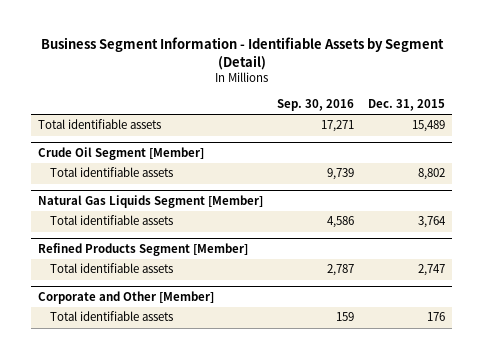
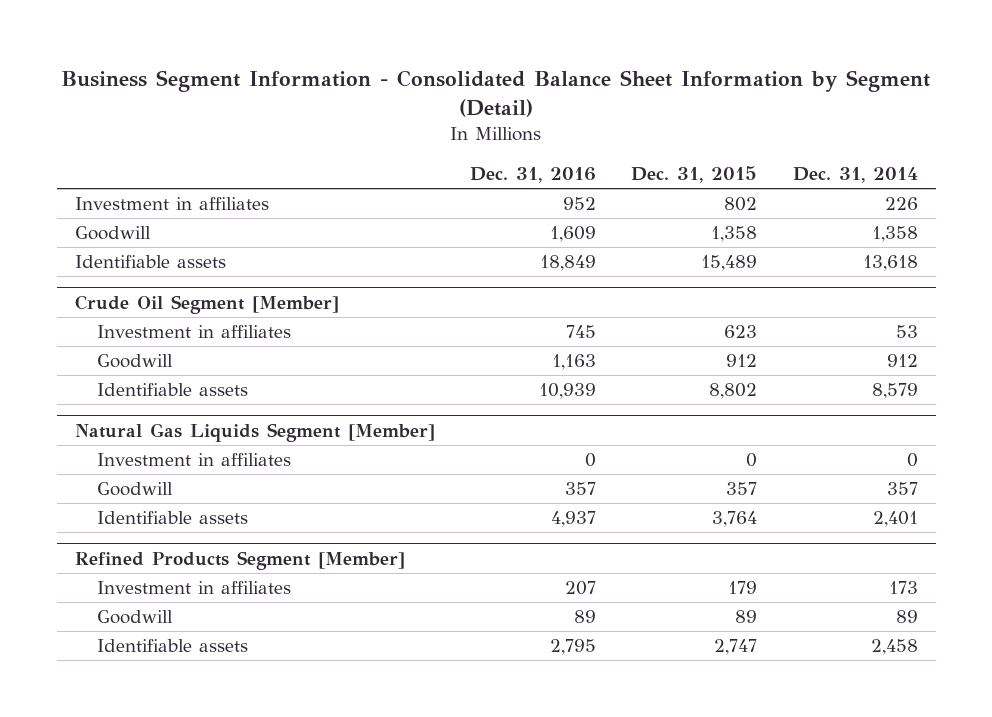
[40,37,444,71] Business Segment Information - Identifiable Assets by Segment (Detail) -> [61,69,931,118] Business Segment Information - Consolidated Balance Sheet Information by Segment (Detail)
[277,99,355,112] Sep. 30, 2016 -> none
none -> [469,167,596,184] Dec. 31, 2016
none -> [792,167,918,184] Dec. 31, 2014
none -> [74,196,269,210] Investment in affiliates
none -> [74,225,151,240] Goodwill
[38,119,162,130] Total identifiable assets -> [74,254,226,268] Identifiable assets
none -> [96,324,291,338] Investment in affiliates
none -> [96,353,173,368] Goodwill
[49,167,173,178] Total identifiable assets -> [96,382,248,396] Identifiable assets
none -> [96,452,291,466] Investment in affiliates
none -> [96,481,173,496] Goodwill
[49,215,173,226] Total identifiable assets -> [96,510,248,524] Identifiable assets
[38,291,215,305] Corporate and Other [Member] -> none
[49,311,173,322] Total identifiable assets -> none
none -> [96,580,291,594] Investment in affiliates
none -> [96,609,173,624] Goodwill
[49,263,173,274] Total identifiable assets -> [96,638,248,652] Identifiable assets

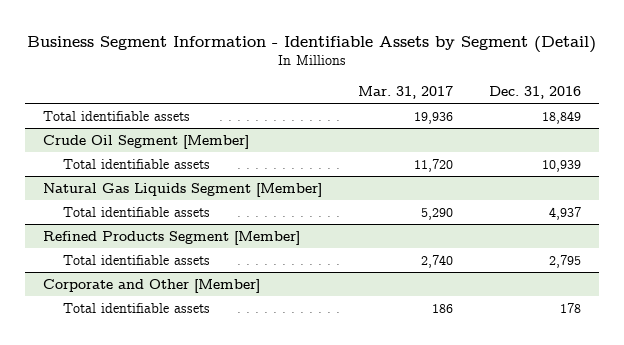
[61,69,931,118] Business Segment Information - Consolidated Balance Sheet Information by Segment (Detail) -> [27,35,597,53] Business Segment Information - Identifiable Assets by Segment (Detail)
[631,166,758,184] Dec. 31, 2015 -> none
[792,167,918,184] Dec. 31, 2014 -> none
none -> [358,85,454,99] Mar. 31, 2017
[74,196,269,210] Investment in affiliates -> none
[74,225,151,240] Goodwill -> none
[74,254,226,268] Identifiable assets -> [43,110,191,121] Total identifiable assets
[96,324,291,338] Investment in affiliates -> none
[96,353,173,368] Goodwill -> none
[96,382,248,396] Identifiable assets -> [63,158,211,169] Total identifiable assets
[96,452,291,466] Investment in affiliates -> none
[96,481,173,496] Goodwill -> none
[96,510,248,524] Identifiable assets -> [63,206,211,217] Total identifiable assets
[96,580,291,594] Investment in affiliates -> none
[96,609,173,624] Goodwill -> none
[96,638,248,652] Identifiable assets -> [63,254,211,265] Total identifiable assets
none -> [43,278,261,293] Corporate and Other [Member]
none -> [63,302,211,313] Total identifiable assets

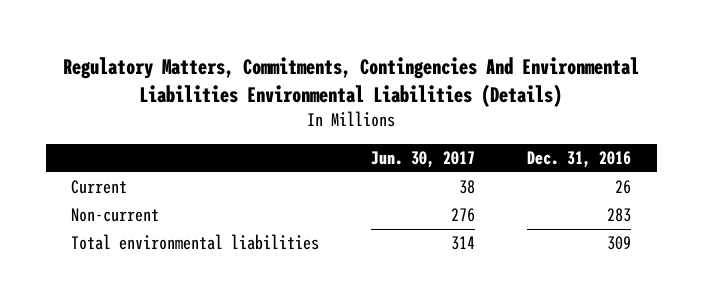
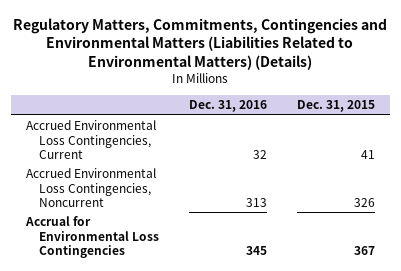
[63,56,640,107] Regulatory Matters, Commitments, Contingencies And Environmental Liabilities Environmental Liabilities (Details) -> [13,17,388,70] Regulatory Matters, Commitments, Contingencies and Environmental Matters (Liabilities Related to Environmental Matters) (Details)
[371,151,476,169] Jun. 30, 2017 -> none
none -> [296,100,375,113] Dec. 31, 2015
[71,208,160,223] Non-current -> none
[71,234,320,251] Total environmental liabilities -> none
[71,180,128,195] Current -> [26,120,157,159] Accrued Environmental Loss Contingencies, Current
[615,180,632,195] 26 -> [252,149,267,159] 32
none -> [26,168,157,207] Accrued Environmental Loss Contingencies, Noncurrent
none -> [25,216,159,258] Accrual for Environmental Loss Contingencies

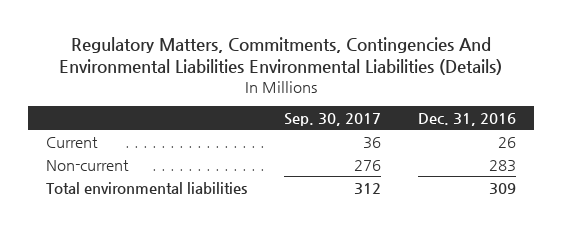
[13,17,388,70] Regulatory Matters, Commitments, Contingencies and Environmental Matters (Liabilities Related to Environmental Matters) (Details) -> [58,36,502,76] Regulatory Matters, Commitments, Contingencies And Environmental Liabilities Environmental Liabilities (Details)
[296,100,375,113] Dec. 31, 2015 -> none
none -> [283,112,381,126] Sep. 30, 2017
[26,168,157,207] Accrued Environmental Loss Contingencies, Noncurrent -> none
[25,216,159,258] Accrual for Environmental Loss Contingencies -> none
[26,120,157,159] Accrued Environmental Loss Contingencies, Current -> [46,136,99,148] Current
[252,149,267,159] 32 -> [497,136,516,148] 26
none -> [46,159,130,171] Non-current
none -> [46,181,248,194] Total environmental liabilities

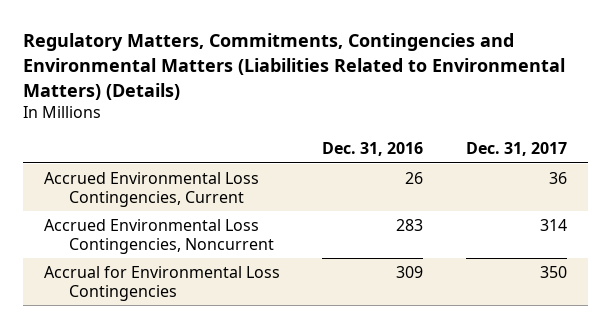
[58,36,502,76] Regulatory Matters, Commitments, Contingencies And Environmental Liabilities Environmental Liabilities (Details) -> [22,33,565,100] Regulatory Matters, Commitments, Contingencies and Environmental Matters (Liabilities Related to Environmental Matters) (Details)
[283,112,381,126] Sep. 30, 2017 -> none
none -> [465,141,567,156] Dec. 31, 2017
[46,136,99,148] Current -> [44,172,260,207] Accrued Environmental Loss Contingencies, Current
[46,159,130,171] Non-current -> [44,219,275,254] Accrued Environmental Loss Contingencies, Noncurrent
[46,181,248,194] Total environmental liabilities -> [44,266,281,301] Accrual for Environmental Loss Contingencies

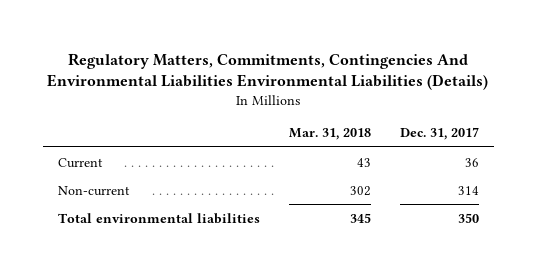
[22,33,565,100] Regulatory Matters, Commitments, Contingencies and Environmental Matters (Liabilities Related to Environmental Matters) (Details) -> [47,52,489,91] Regulatory Matters, Commitments, Contingencies And Environmental Liabilities Environmental Liabilities (Details)
[322,141,424,156] Dec. 31, 2016 -> none
none -> [288,128,371,141] Mar. 31, 2018
[44,172,260,207] Accrued Environmental Loss Contingencies, Current -> [57,157,103,168] Current
[44,219,275,254] Accrued Environmental Loss Contingencies, Noncurrent -> [57,185,130,196] Non-current
[44,266,281,301] Accrual for Environmental Loss Contingencies -> [57,212,260,224] Total environmental liabilities

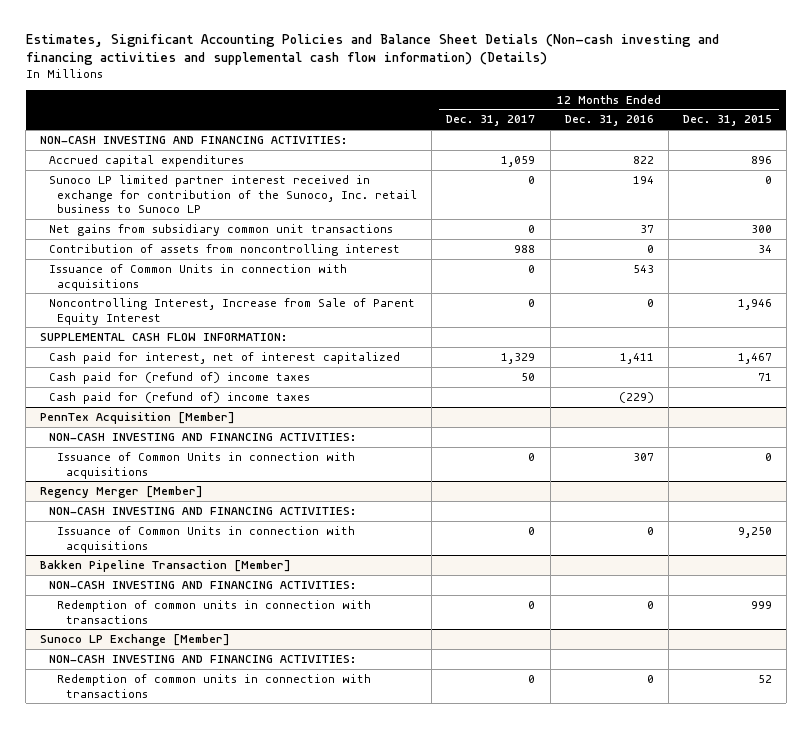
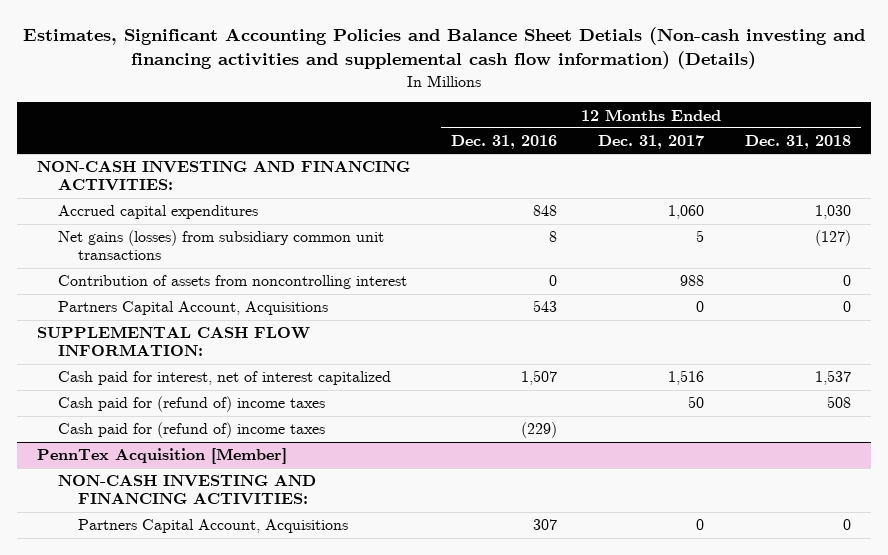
[682,115,772,127] Dec. 31, 2015 -> none
none -> [744,135,851,150] Dec. 31, 2018
[48,174,418,214] Sunoco LP limited partner interest received in exchange for contribution of the Sunoco, Inc. retail business to Sunoco LP -> none
[501,155,536,167] 1,059 -> [667,205,704,220] 1,060
[632,155,654,164] 822 -> [532,205,557,217] 848
[48,223,393,236] Net gains from subsidiary common unit transactions -> [57,230,384,261] Net gains (losses) from subsidiary common unit transactions
[528,224,536,233] 0 -> [695,230,704,243] 5
[639,224,654,233] 37 -> [548,231,557,243] 8
[48,297,415,325] Noncontrolling Interest, Increase from Sale of Parent Equity Interest -> none
[48,263,347,291] Issuance of Common Units in connection with acquisitions -> [57,301,328,316] Partners Capital Account, Acquisitions
[501,352,536,364] 1,329 -> [667,370,704,386] 1,516
[619,352,654,364] 1,411 -> [520,370,557,386] 1,507
[40,485,204,498] Regency Merger [Member] -> none
[48,506,356,515] NON-CASH INVESTING AND FINANCING ACTIVITIES: -> none
[57,525,356,553] Issuance of Common Units in connection with acquisitions -> none
[40,559,292,572] Bakken Pipeline Transaction [Member] -> none
[48,580,356,589] NON-CASH INVESTING AND FINANCING ACTIVITIES: -> none
[57,599,372,624] Redemption of common units in connection with transactions -> none
[40,633,231,646] Sunoco LP Exchange [Member] -> none
[48,654,356,663] NON-CASH INVESTING AND FINANCING ACTIVITIES: -> none
[57,673,372,698] Redemption of common units in connection with transactions -> none
[57,451,356,479] Issuance of Common Units in connection with acquisitions -> [77,519,348,534] Partners Capital Account, Acquisitions

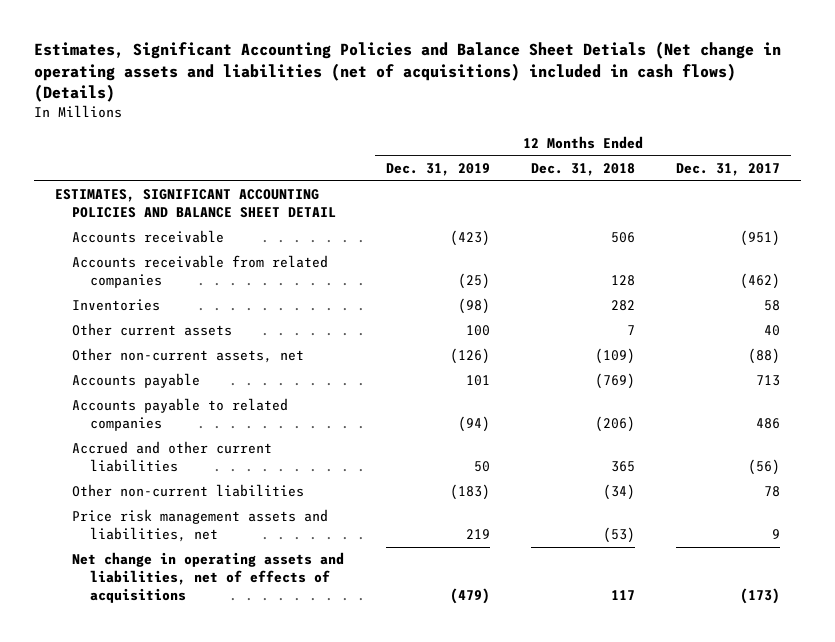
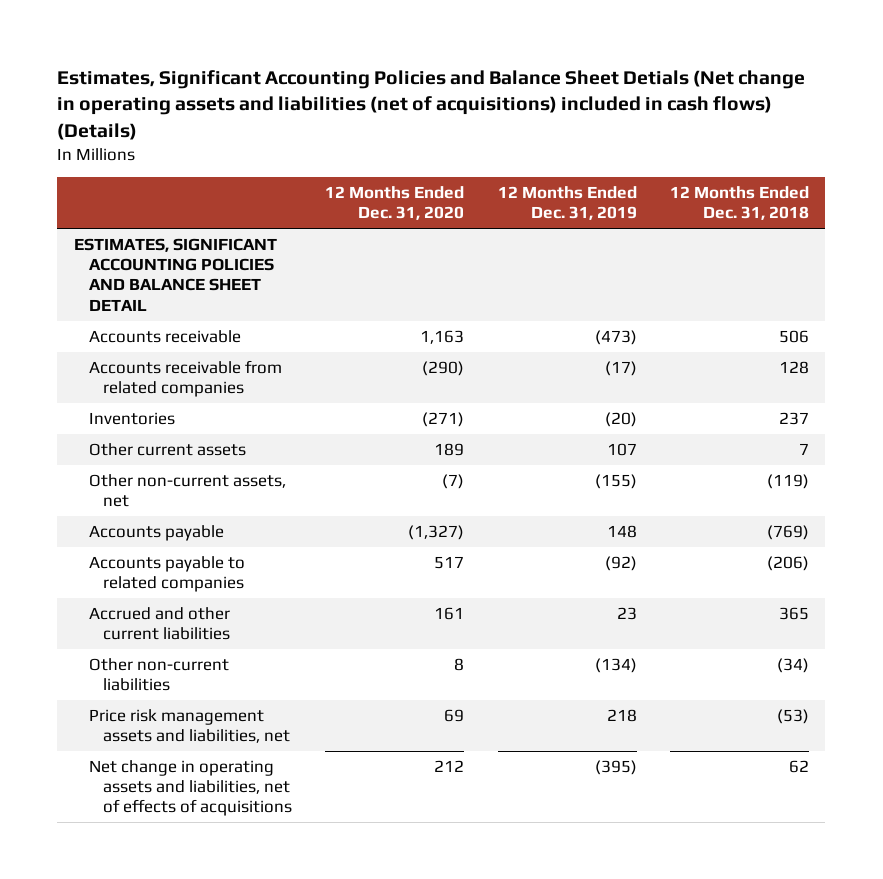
[676,163,781,177] Dec. 31, 2017 -> none
none -> [325,185,465,221] 12 Months Ended Dec. 31, 2020
[449,230,490,247] (423) -> [594,330,637,346] (473)
[457,273,490,290] (25) -> [604,361,637,377] (17)
[457,298,490,315] (98) -> [604,412,637,428] (20)
[610,300,635,312] 282 -> [778,412,809,426] 237
[465,325,490,337] 100 -> [606,443,637,457] 107
[449,348,490,365] (126) -> [594,474,637,490] (155)
[594,348,635,365] (109) -> [766,474,809,490] (119)
[465,375,490,387] 101 -> [606,525,637,539] 148
[457,416,490,433] (94) -> [604,556,637,572] (92)
[473,461,490,473] 50 -> [616,607,637,621] 23
[449,484,490,501] (183) -> [594,658,637,674] (134)
[465,529,490,540] 219 -> [606,709,637,723] 218
[449,587,490,604] (479) -> [594,760,637,776] (395)
[610,589,635,600] 117 -> [788,760,809,774] 62

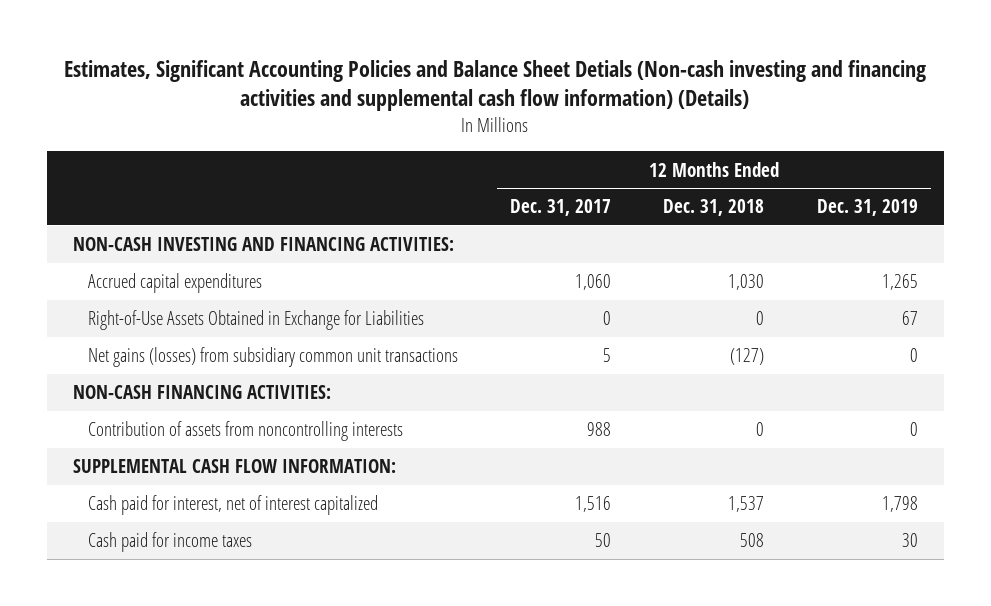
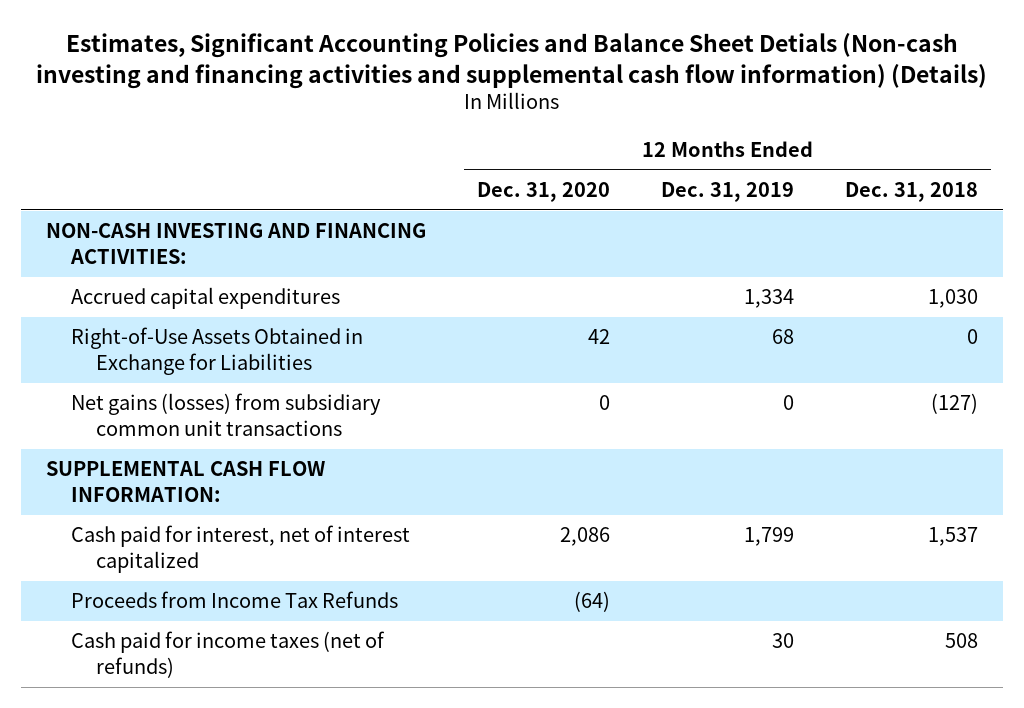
[510,199,612,217] Dec. 31, 2017 -> none
none -> [477,181,611,202] Dec. 31, 2020
[881,274,918,291] 1,265 -> [744,289,795,309] 1,334
[901,311,918,326] 67 -> [772,329,795,345] 68
[73,385,332,400] NON-CASH FINANCING ACTIVITIES: -> none
[87,421,403,442] Contribution of assets from noncontrolling interests -> none
[881,496,918,513] 1,798 -> [744,527,795,547] 1,799
none -> [71,591,399,609] Proceeds from Income Tax Refunds
[87,532,252,553] Cash paid for income taxes -> [71,631,386,679] Cash paid for income taxes (net of refunds)

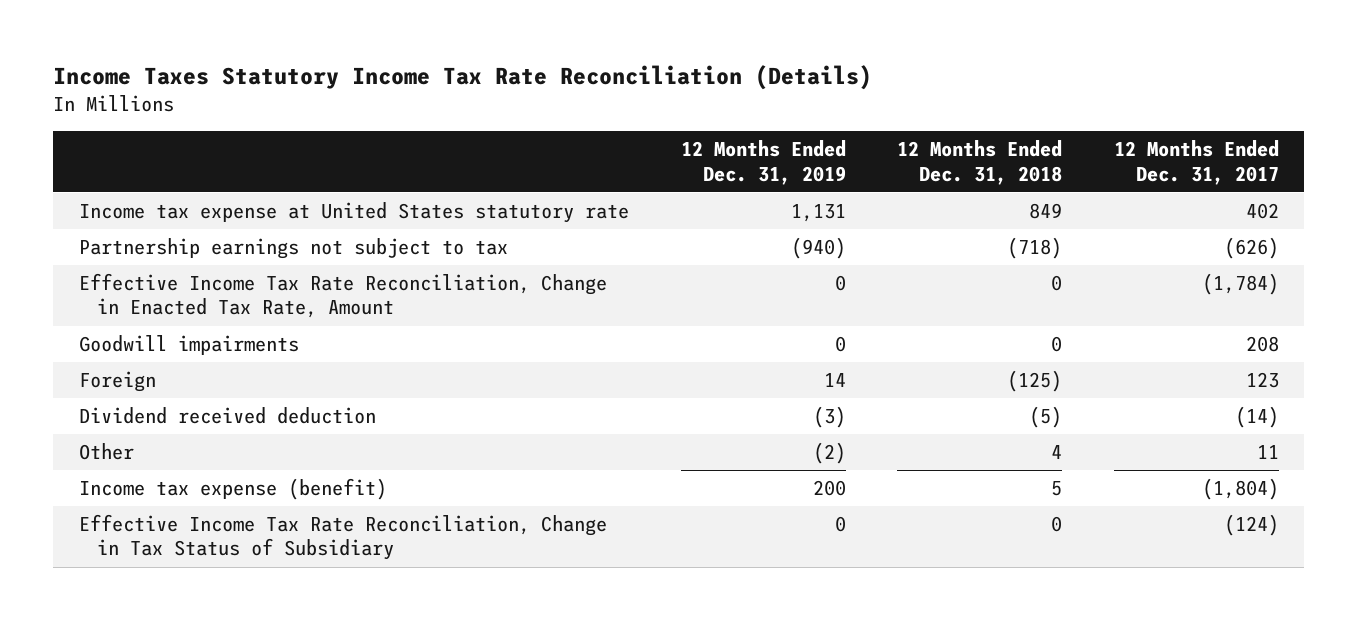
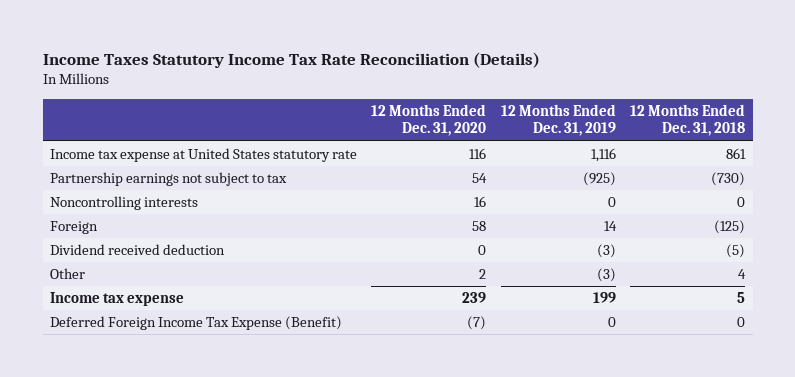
[1113,140,1279,185] 12 Months Ended Dec. 31, 2017 -> none
none -> [371,103,487,137] 12 Months Ended Dec. 31, 2020
[79,273,608,319] Effective Income Tax Rate Reconciliation, Change in Enacted Tax Rate, Amount -> none
[790,204,846,223] 1,131 -> [590,148,616,163] 1,116
[1029,203,1063,220] 849 -> [726,148,747,160] 861
[790,237,846,260] (940) -> [582,172,616,187] (925)
[1007,237,1063,260] (718) -> [711,172,746,187] (730)
[79,335,300,356] Goodwill impairments -> [49,196,198,211] Noncontrolling interests
[79,514,608,561] Effective Income Tax Rate Reconciliation, Change in Tax Status of Subsidiary -> none
[812,442,846,465] (2) -> [596,268,616,283] (3)
[79,478,388,501] Income tax expense (benefit) -> [49,292,184,307] Income tax expense
[812,480,846,497] 200 -> [592,292,616,304] 199
none -> [49,316,342,331] Deferred Foreign Income Tax Expense (Benefit)

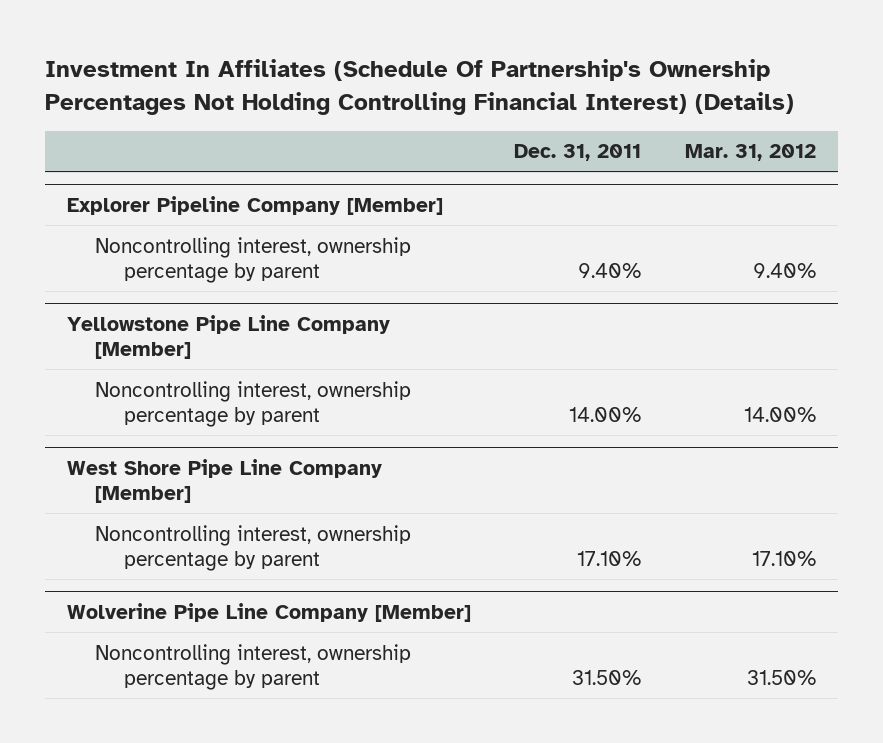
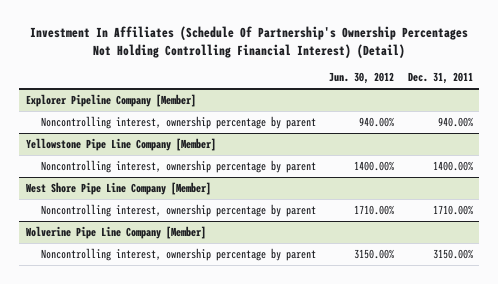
[44,59,794,115] Investment In Affiliates (Schedule Of Partnership's Ownership Percentages Not Holding Controlling Financial Interest) (Details) -> [30,25,469,58] Investment In Affiliates (Schedule Of Partnership's Ownership Percentages Not Holding Controlling Financial Interest) (Detail)
[685,144,817,162] Mar. 31, 2012 -> none
none -> [329,72,395,85] Jun. 30, 2012
[578,262,642,278] 9.40% -> [437,117,473,128] 940.00%
[569,406,642,422] 14.00% -> [432,161,473,172] 1400.00%
[577,550,642,566] 17.10% -> [432,205,473,216] 1710.00%
[572,669,642,685] 31.50% -> [432,249,473,260] 3150.00%

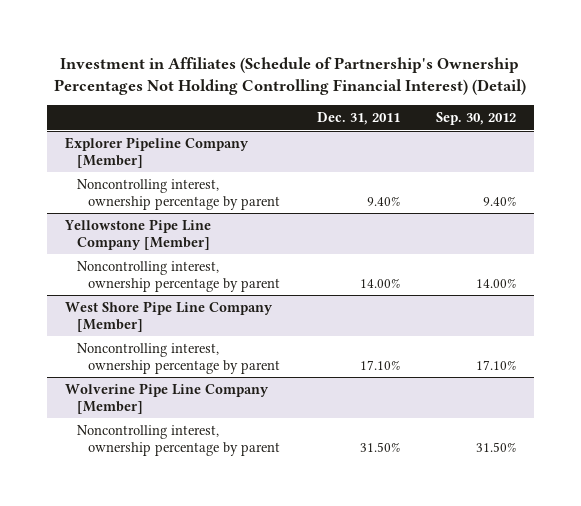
[30,25,469,58] Investment In Affiliates (Schedule Of Partnership's Ownership Percentages Not Holding Controlling Financial Interest) (Detail) -> [54,56,527,96] Investment in Affiliates (Schedule of Partnership's Ownership Percentages Not Holding Controlling Financial Interest) (Detail)
[329,72,395,85] Jun. 30, 2012 -> none
none -> [435,112,516,126] Sep. 30, 2012
[437,117,473,128] 940.00% -> [366,195,400,206] 9.40%
[432,161,473,172] 1400.00% -> [359,277,400,288] 14.00%
[432,205,473,216] 1710.00% -> [359,359,400,370] 17.10%
[432,249,473,260] 3150.00% -> [359,441,400,452] 31.50%

